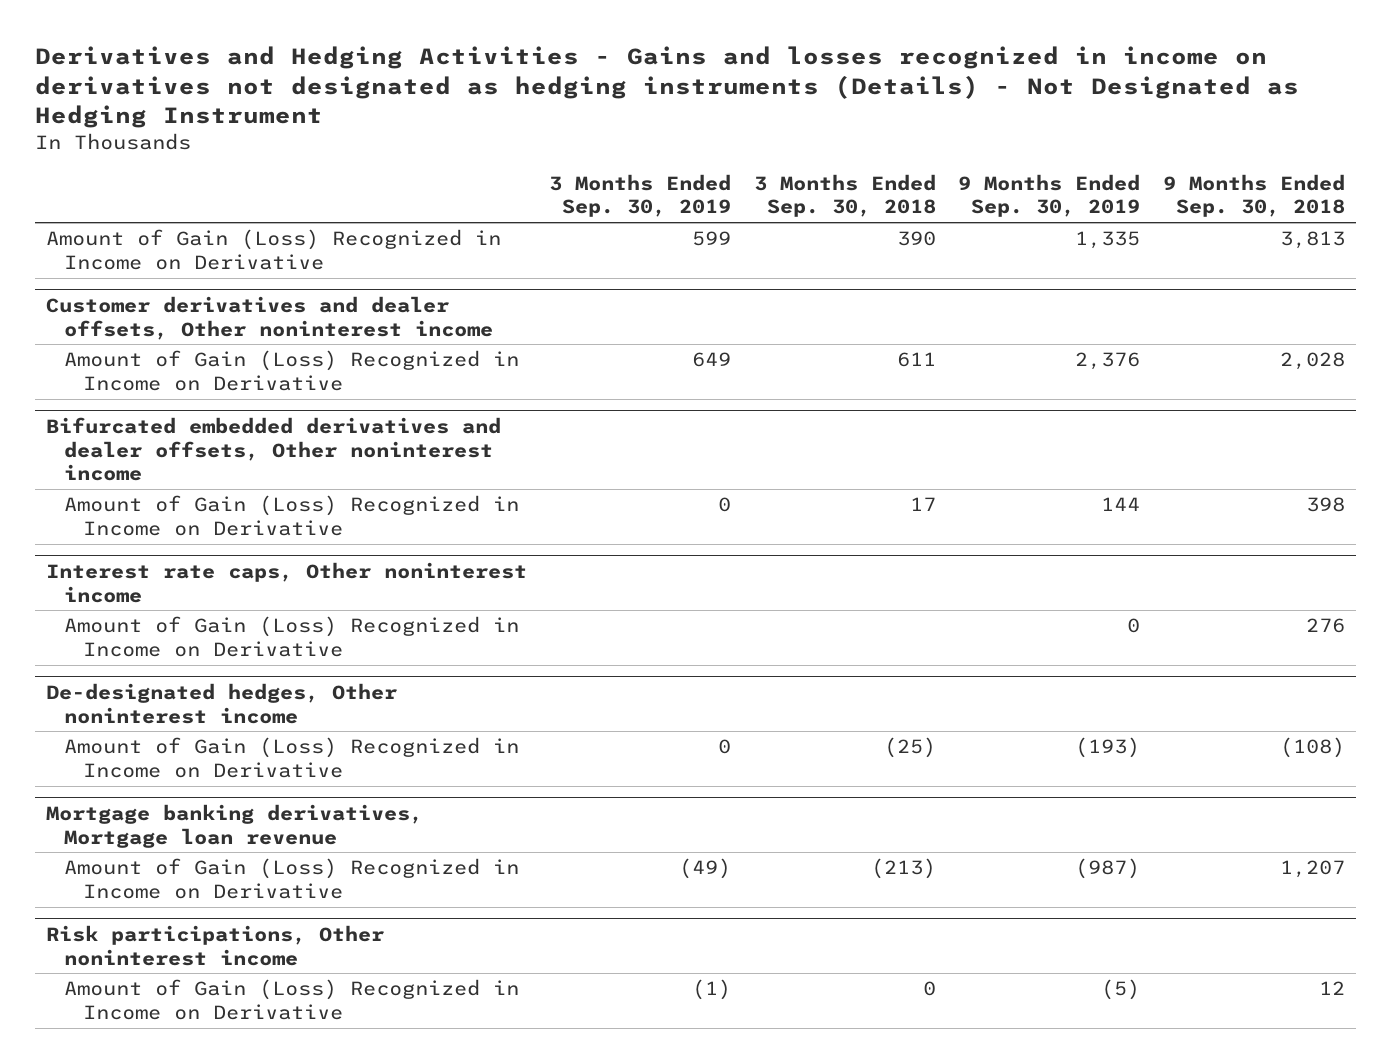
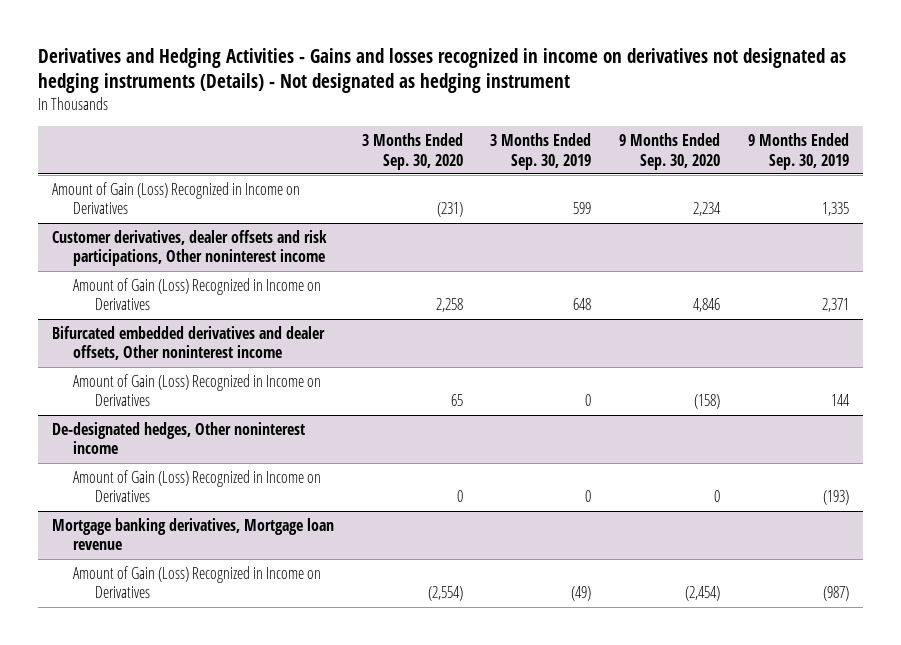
[34,46,1299,129] Derivatives and Hedging Activities - Gains and losses recognized in income on derivatives not designated as hedging instruments (Details) - Not Designated as Hedging Instrument -> [38,48,847,94] Derivatives and Hedging Activities - Gains and losses recognized in income on derivatives not designated as hedging instruments (Details) - Not designated as hedging instrument
[753,173,936,218] 3 Months Ended Sep. 30, 2018 -> none
[1162,173,1345,218] 9 Months Ended Sep. 30, 2018 -> none
none -> [361,133,463,170] 3 Months Ended Sep. 30, 2020
none -> [619,133,721,170] 9 Months Ended Sep. 30, 2020
[45,229,501,270] Amount of Gain (Loss) Recognized in Income on Derivative -> [51,181,300,215] Amount of Gain (Loss) Recognized in Income on Derivatives
[45,295,494,340] Customer derivatives and dealer offsets, Other noninterest income -> [51,229,327,267] Customer derivatives, dealer offsets and risk participations, Other noninterest income
[64,350,520,391] Amount of Gain (Loss) Recognized in Income on Derivative -> [73,277,322,311] Amount of Gain (Loss) Recognized in Income on Derivatives
[692,352,732,368] 649 -> [573,298,592,311] 648
[1075,352,1141,371] 2,376 -> [821,298,849,313] 2,371
[45,561,527,603] Interest rate caps, Other noninterest income -> none
[64,616,520,657] Amount of Gain (Loss) Recognized in Income on Derivative -> none
[64,495,520,536] Amount of Gain (Loss) Recognized in Income on Derivative -> [73,373,322,407] Amount of Gain (Loss) Recognized in Income on Derivatives
[64,737,520,778] Amount of Gain (Loss) Recognized in Income on Derivative -> [73,469,322,503] Amount of Gain (Loss) Recognized in Income on Derivatives
[45,924,385,966] Risk participations, Other noninterest income -> none
[64,979,520,1020] Amount of Gain (Loss) Recognized in Income on Derivative -> none
[64,858,520,899] Amount of Gain (Loss) Recognized in Income on Derivative -> [73,565,322,599] Amount of Gain (Loss) Recognized in Income on Derivatives

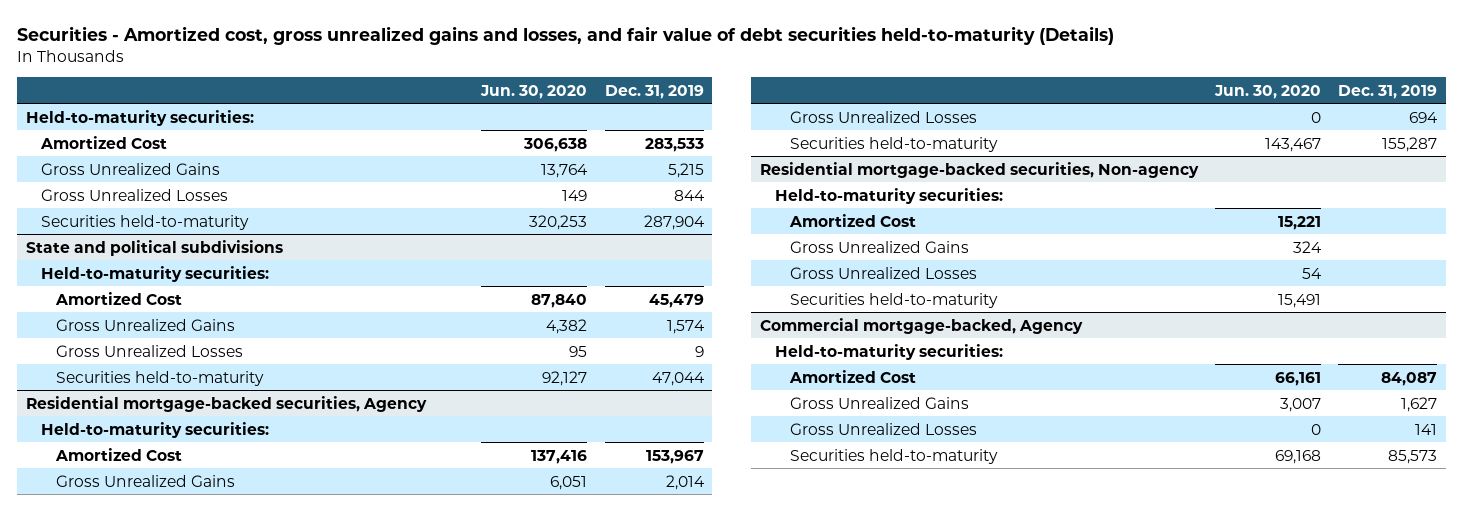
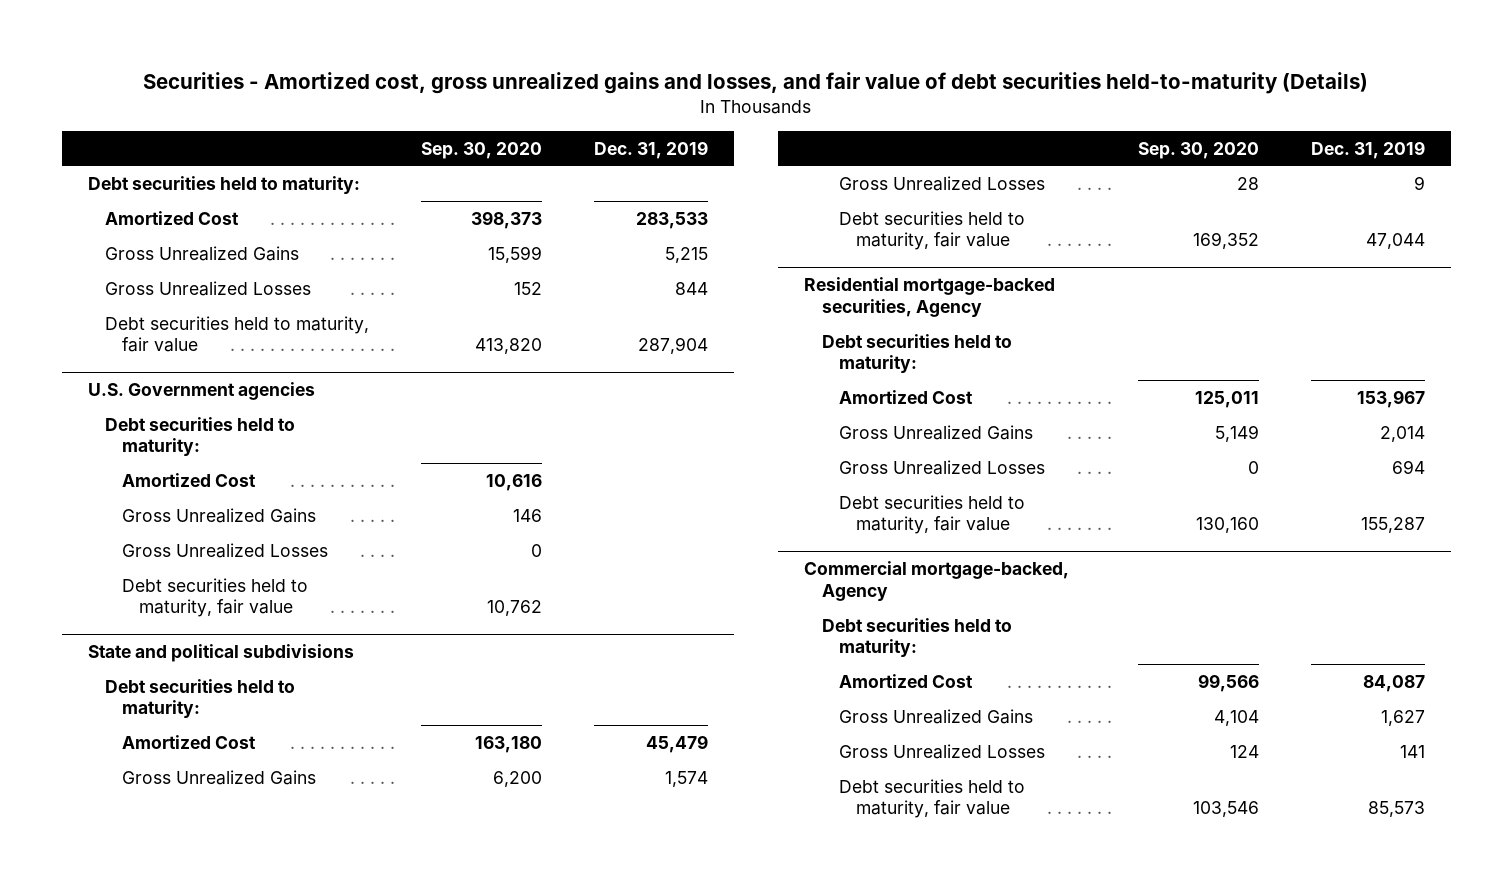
[480,84,588,99] Jun. 30, 2020 -> none
none -> [420,141,542,159] Sep. 30, 2020
[25,109,254,126] Held-to-maturity securities: -> [87,175,360,194] Debt securities held to maturity:
[41,214,250,230] Securities held-to-maturity -> [104,315,369,353] Debt securities held to maturity, fair value
none -> [87,382,315,401] U.S. Government agencies
none -> [104,416,295,457] Debt securities held to maturity:
none -> [122,472,257,487] Amortized Cost
none -> [122,507,317,523] Gross Unrealized Gains
none -> [122,542,329,558] Gross Unrealized Losses
none -> [122,577,309,618] Debt securities held to maturity, fair value
[41,265,270,282] Held-to-maturity securities: -> [104,678,295,719] Debt securities held to maturity:
[56,370,265,386] Securities held-to-maturity -> [838,210,1025,251] Debt securities held to maturity, fair value
[41,421,270,438] Held-to-maturity securities: -> [821,333,1012,374] Debt securities held to maturity:
[759,161,1199,178] Residential mortgage-backed securities, Non-agency -> none
[774,187,1003,204] Held-to-maturity securities: -> none
[789,213,917,227] Amortized Cost -> none
[790,240,970,253] Gross Unrealized Gains -> none
[790,266,978,279] Gross Unrealized Losses -> none
[790,292,999,308] Securities held-to-maturity -> none
[790,136,999,152] Securities held-to-maturity -> [838,494,1025,535] Debt securities held to maturity, fair value
[774,343,1003,360] Held-to-maturity securities: -> [821,617,1012,658] Debt securities held to maturity:
[790,448,999,464] Securities held-to-maturity -> [838,778,1025,819] Debt securities held to maturity, fair value

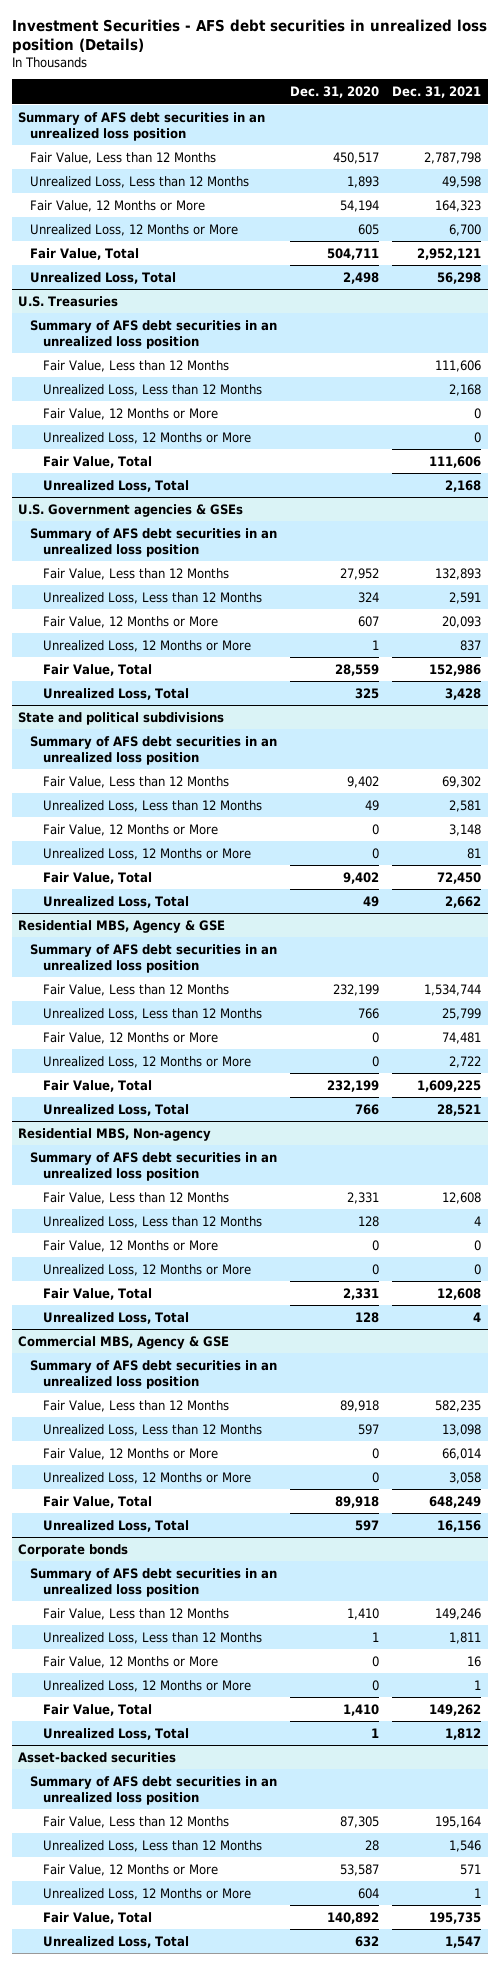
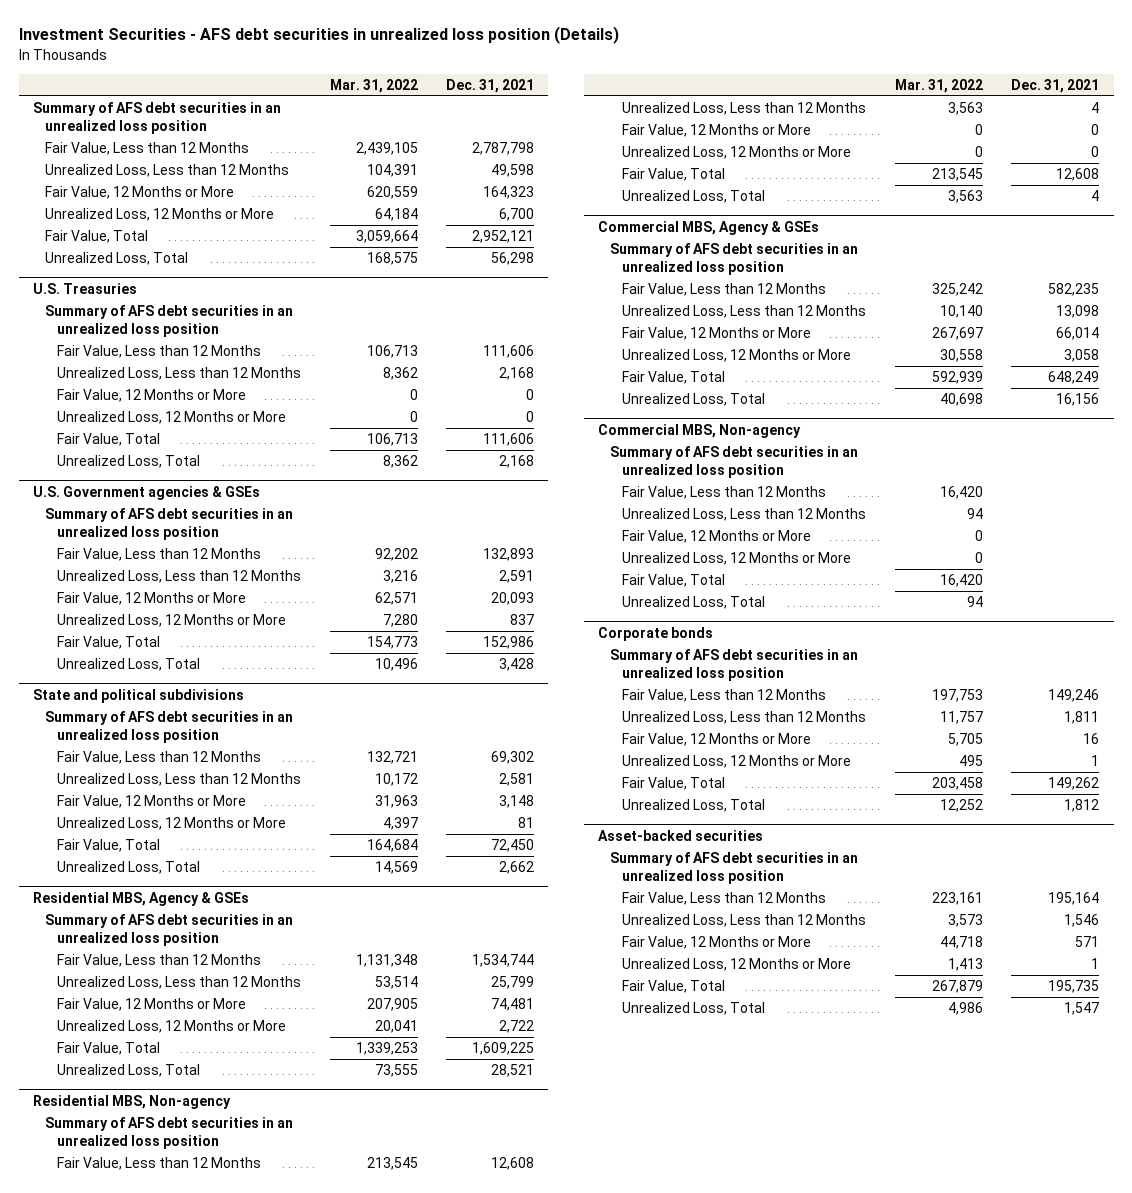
[290,86,380,99] Dec. 31, 2020 -> none
none -> [329,78,418,93] Mar. 31, 2022
[18,919,226,933] Residential MBS, Agency & GSE -> [32,891,249,906] Residential MBS, Agency & GSEs
[18,1335,230,1349] Commercial MBS, Agency & GSE -> [598,220,820,235] Commercial MBS, Agency & GSEs
none -> [598,423,802,438] Commercial MBS, Non-agency
none -> [610,446,859,478] Summary of AFS debt securities in an unrealized loss position
none -> [622,486,827,500] Fair Value, Less than 12 Months
none -> [622,508,867,522] Unrealized Loss, Less than 12 Months
none -> [622,530,812,544] Fair Value, 12 Months or More
none -> [622,552,852,566] Unrealized Loss, 12 Months or More
none -> [622,574,726,588] Fair Value, Total
none -> [622,596,766,610] Unrealized Loss, Total

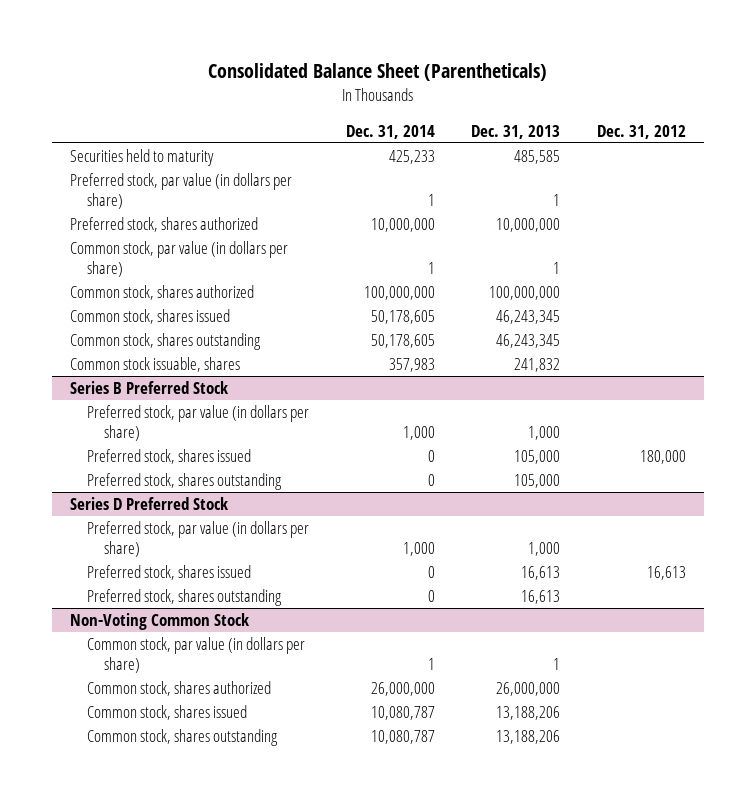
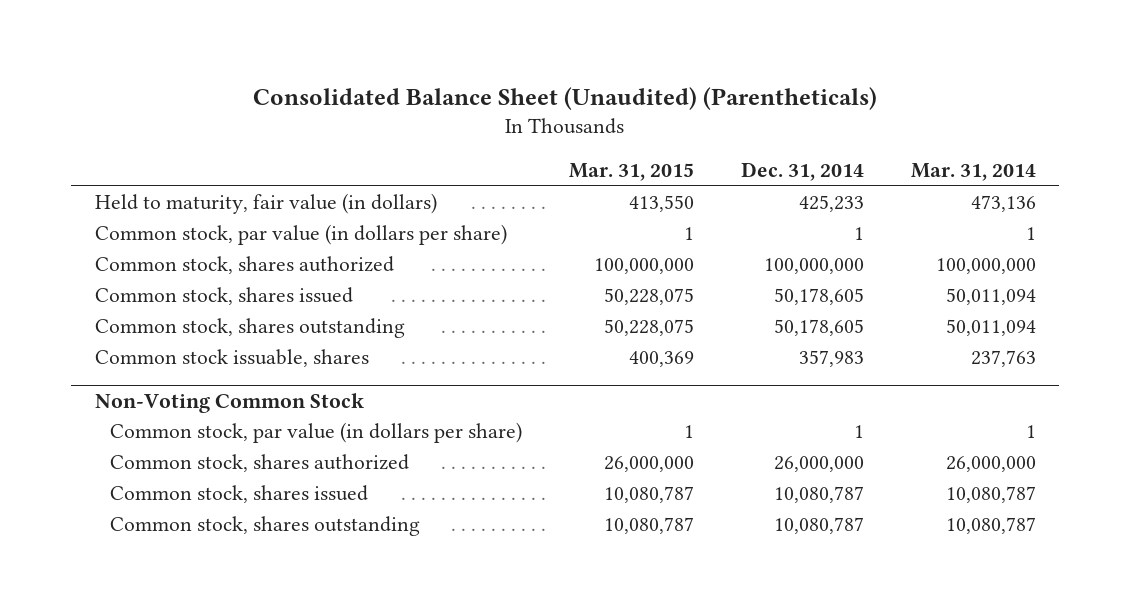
[208,63,548,82] Consolidated Balance Sheet (Parentheticals) -> [253,86,878,110] Consolidated Balance Sheet (Unaudited) (Parentheticals)
[471,124,561,139] Dec. 31, 2013 -> none
[596,124,686,139] Dec. 31, 2012 -> none
none -> [568,163,694,182] Mar. 31, 2015
none -> [910,163,1036,182] Mar. 31, 2014
[70,173,293,210] Preferred stock, par value (in dollars per share) -> none
[70,217,259,233] Preferred stock, shares authorized -> none
[70,149,215,167] Securities held to maturity -> [94,193,437,215] Held to maturity, fair value (in dollars)
[70,381,229,395] Series B Preferred Stock -> none
[87,405,310,442] Preferred stock, par value (in dollars per share) -> none
[87,449,252,465] Preferred stock, shares issued -> none
[87,473,283,491] Preferred stock, shares outstanding -> none
[70,497,229,511] Series D Preferred Stock -> none
[87,521,310,558] Preferred stock, par value (in dollars per share) -> none
[87,565,252,581] Preferred stock, shares issued -> none
[87,589,283,607] Preferred stock, shares outstanding -> none

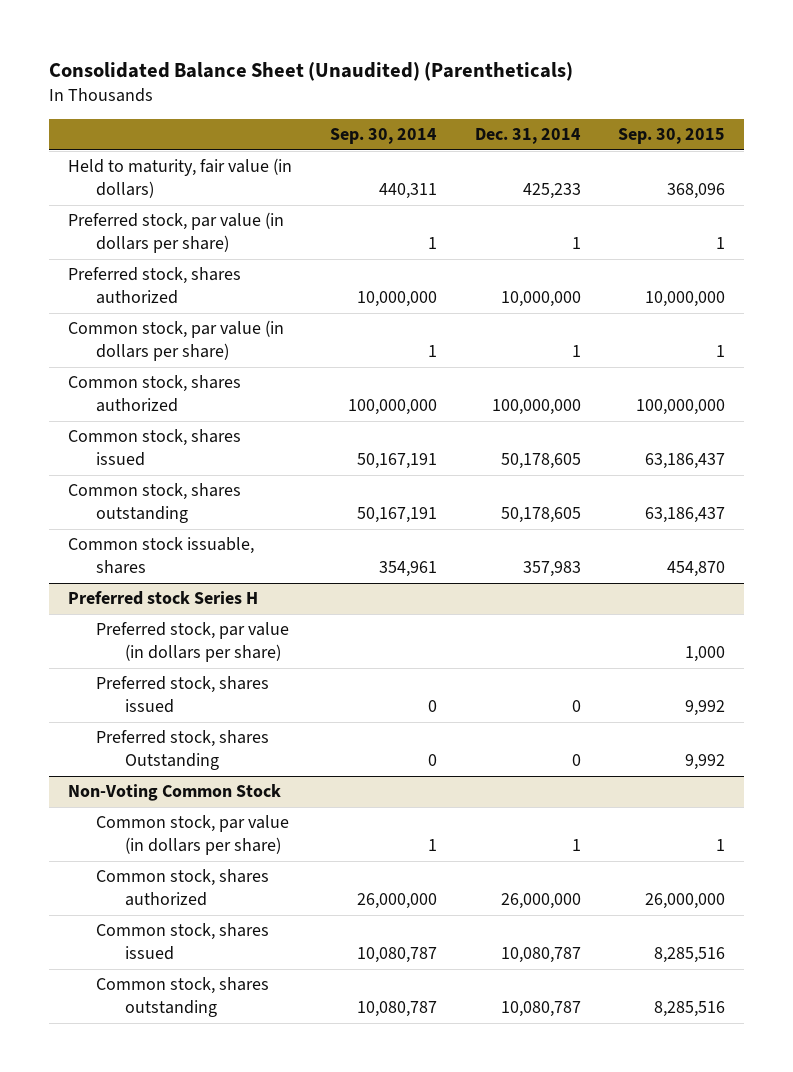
[568,163,694,182] Mar. 31, 2015 -> none
[910,163,1036,182] Mar. 31, 2014 -> none
none -> [329,128,437,145] Sep. 30, 2014
none -> [618,128,726,145] Sep. 30, 2015
none -> [67,212,284,254] Preferred stock, par value (in dollars per share)
none -> [67,267,241,305] Preferred stock, shares authorized
none -> [67,591,258,606] Preferred stock Series H
none -> [96,622,290,663] Preferred stock, par value (in dollars per share)
none -> [96,676,270,714] Preferred stock, shares issued
none -> [96,730,270,771] Preferred stock, shares Outstanding

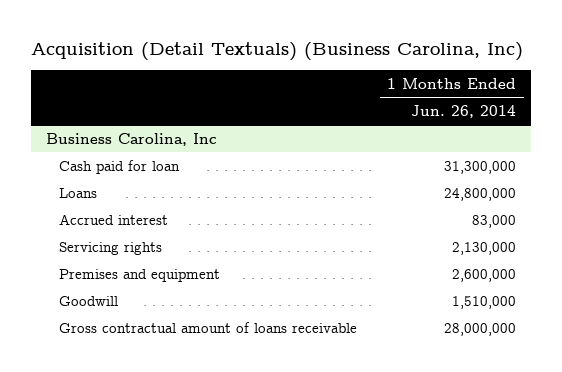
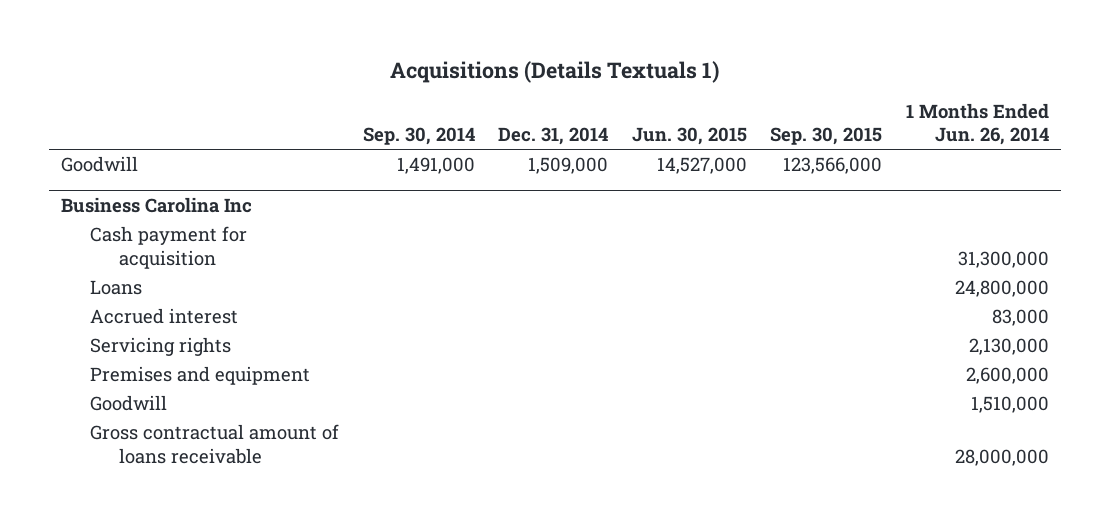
[31,41,524,61] Acquisition (Detail Textuals) (Business Carolina, Inc) -> [390,60,720,83] Acquisitions (Details Textuals 1)
none -> [362,127,475,146] Sep. 30, 2014
none -> [498,127,609,146] Dec. 31, 2014
none -> [631,127,747,146] Jun. 30, 2015
none -> [770,127,883,146] Sep. 30, 2015
none -> [60,156,138,173] Goodwill
[46,132,218,146] Business Carolina, Inc -> [60,197,252,214] Business Carolina Inc
[59,159,181,174] Cash paid for loan -> [89,226,247,270] Cash payment for acquisition

